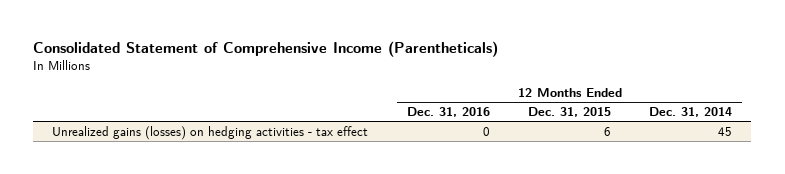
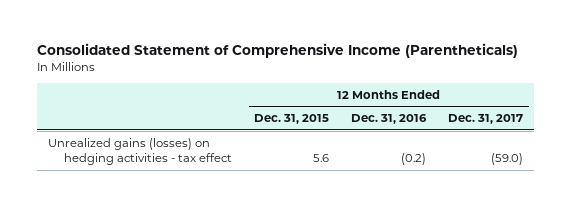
[649,107,733,118] Dec. 31, 2014 -> none
none -> [448,114,524,125] Dec. 31, 2017
[482,126,490,136] 0 -> [401,152,427,165] (0.2)
[604,126,612,136] 6 -> [313,153,330,162] 5.6

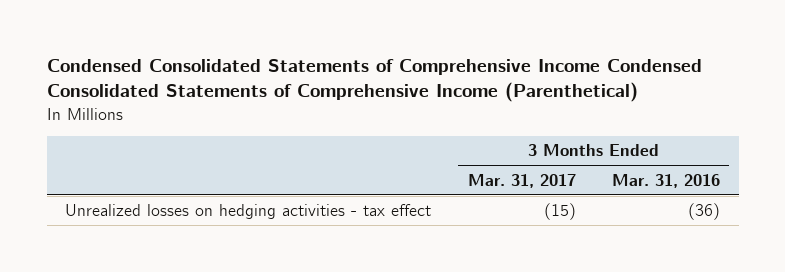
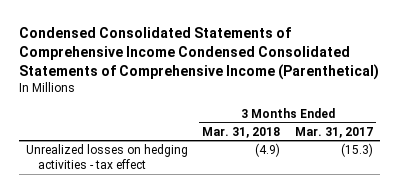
[612,173,721,188] Mar. 31, 2016 -> none
none -> [202,126,281,138] Mar. 31, 2018
[543,203,576,221] (15) -> [340,143,373,158] (15.3)

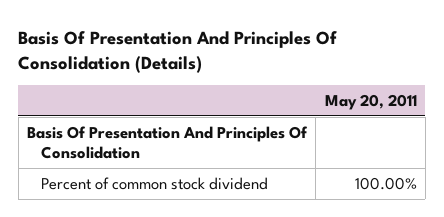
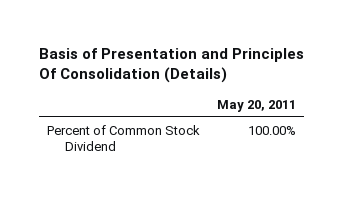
[18,30,338,73] Basis Of Presentation And Principles Of Consolidation (Details) -> [38,47,304,83] Basis of Presentation and Principles Of Consolidation (Details)
[27,125,309,160] Basis Of Presentation And Principles Of Consolidation -> none
[40,176,268,190] Percent of common stock dividend -> [47,125,201,152] Percent of Common Stock Dividend

